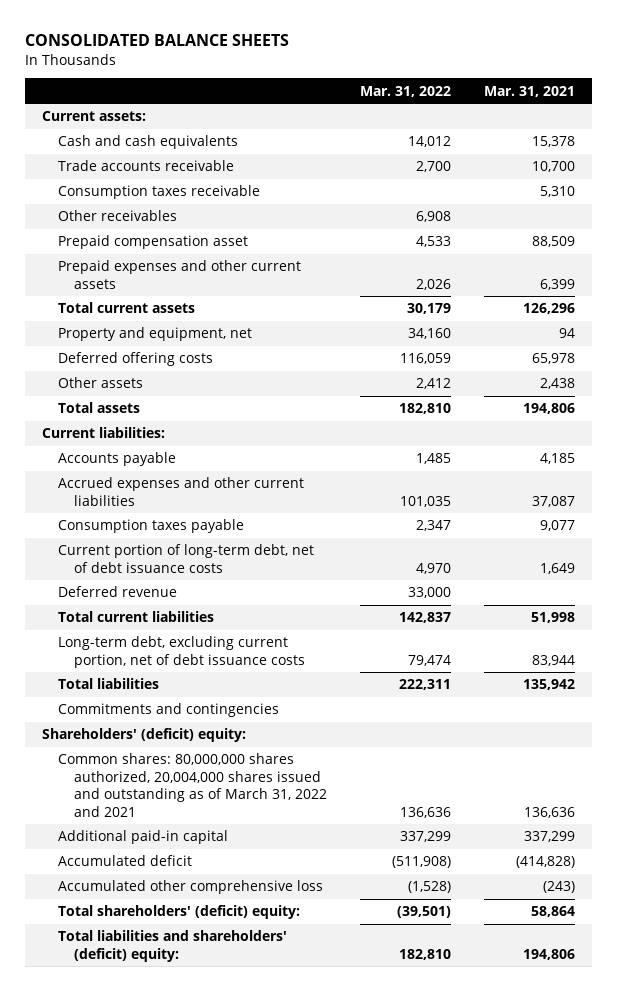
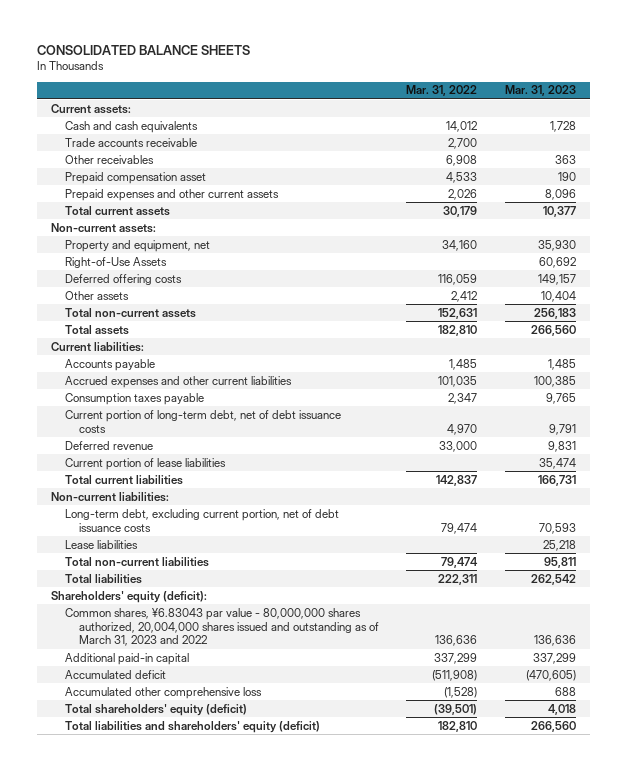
[484,85,576,97] Mar. 31, 2021 -> none
none -> [505,85,577,97] Mar. 31, 2023
[57,185,260,200] Consumption taxes receivable -> none
none -> [51,222,157,233] Non-current assets:
none -> [64,256,167,268] Right-of-Use Assets
none -> [64,307,196,318] Total non-current assets
none -> [64,457,226,470] Current portion of lease liabilities
none -> [51,491,170,502] Non-current liabilities:
none -> [64,539,138,549] Lease liabilities
none -> [64,556,209,567] Total non-current liabilities
[57,703,279,718] Commitments and contingencies -> none
[41,728,246,743] Shareholders' (deficit) equity: -> [51,590,208,603] Shareholders' equity (deficit):
[57,753,327,817] Common shares: 80,000,000 shares authorized, 20,004,000 shares issued and outstanding as of March 31, 2022 and 2021 -> [64,607,379,647] Common shares, ¥6.83043 par value - 80,000,000 shares authorized, 20,004,000 shares issued and outstanding as of March 31, 2023 and 2022
[57,905,300,920] Total shareholders' (deficit) equity: -> [64,703,247,716] Total shareholders' equity (deficit)
[57,930,287,962] Total liabilities and shareholders' (deficit) equity: -> [64,720,320,733] Total liabilities and shareholders' equity (deficit)

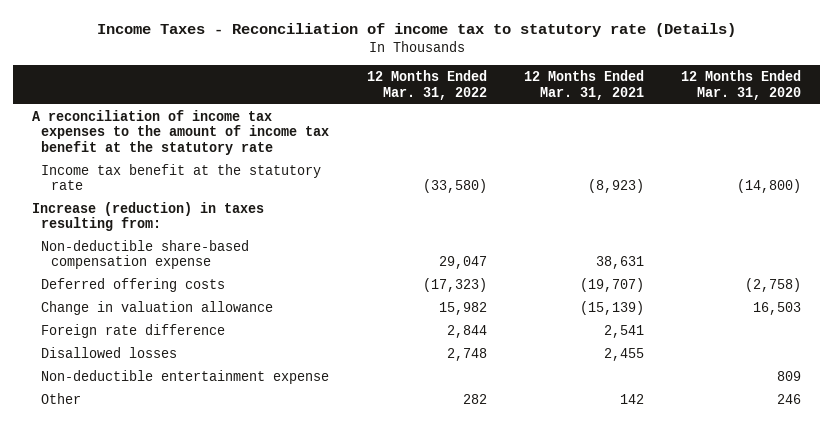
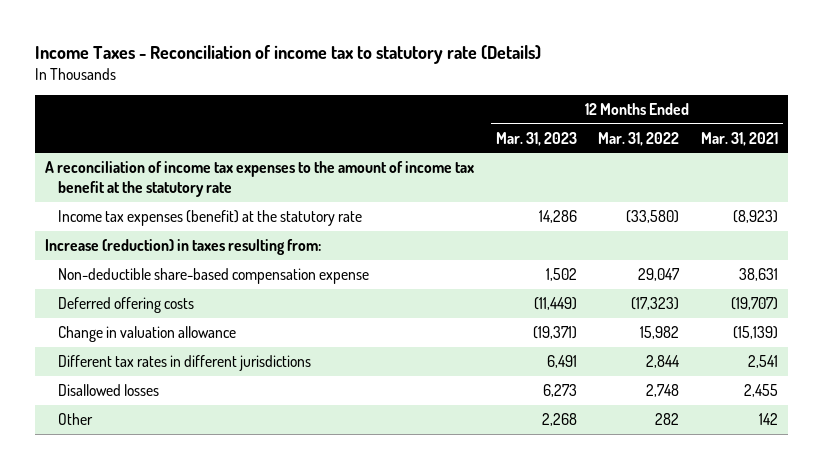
[681,69,802,100] 12 Months Ended Mar. 31, 2020 -> none
none -> [495,131,577,146] Mar. 31, 2023
[41,163,322,191] Income tax benefit at the statutory rate -> [57,209,362,226] Income tax expenses (benefit) at the statutory rate
[41,323,226,338] Foreign rate difference -> [57,354,311,371] Different tax rates in different jurisdictions
[41,369,330,384] Non-deductible entertainment expense -> none

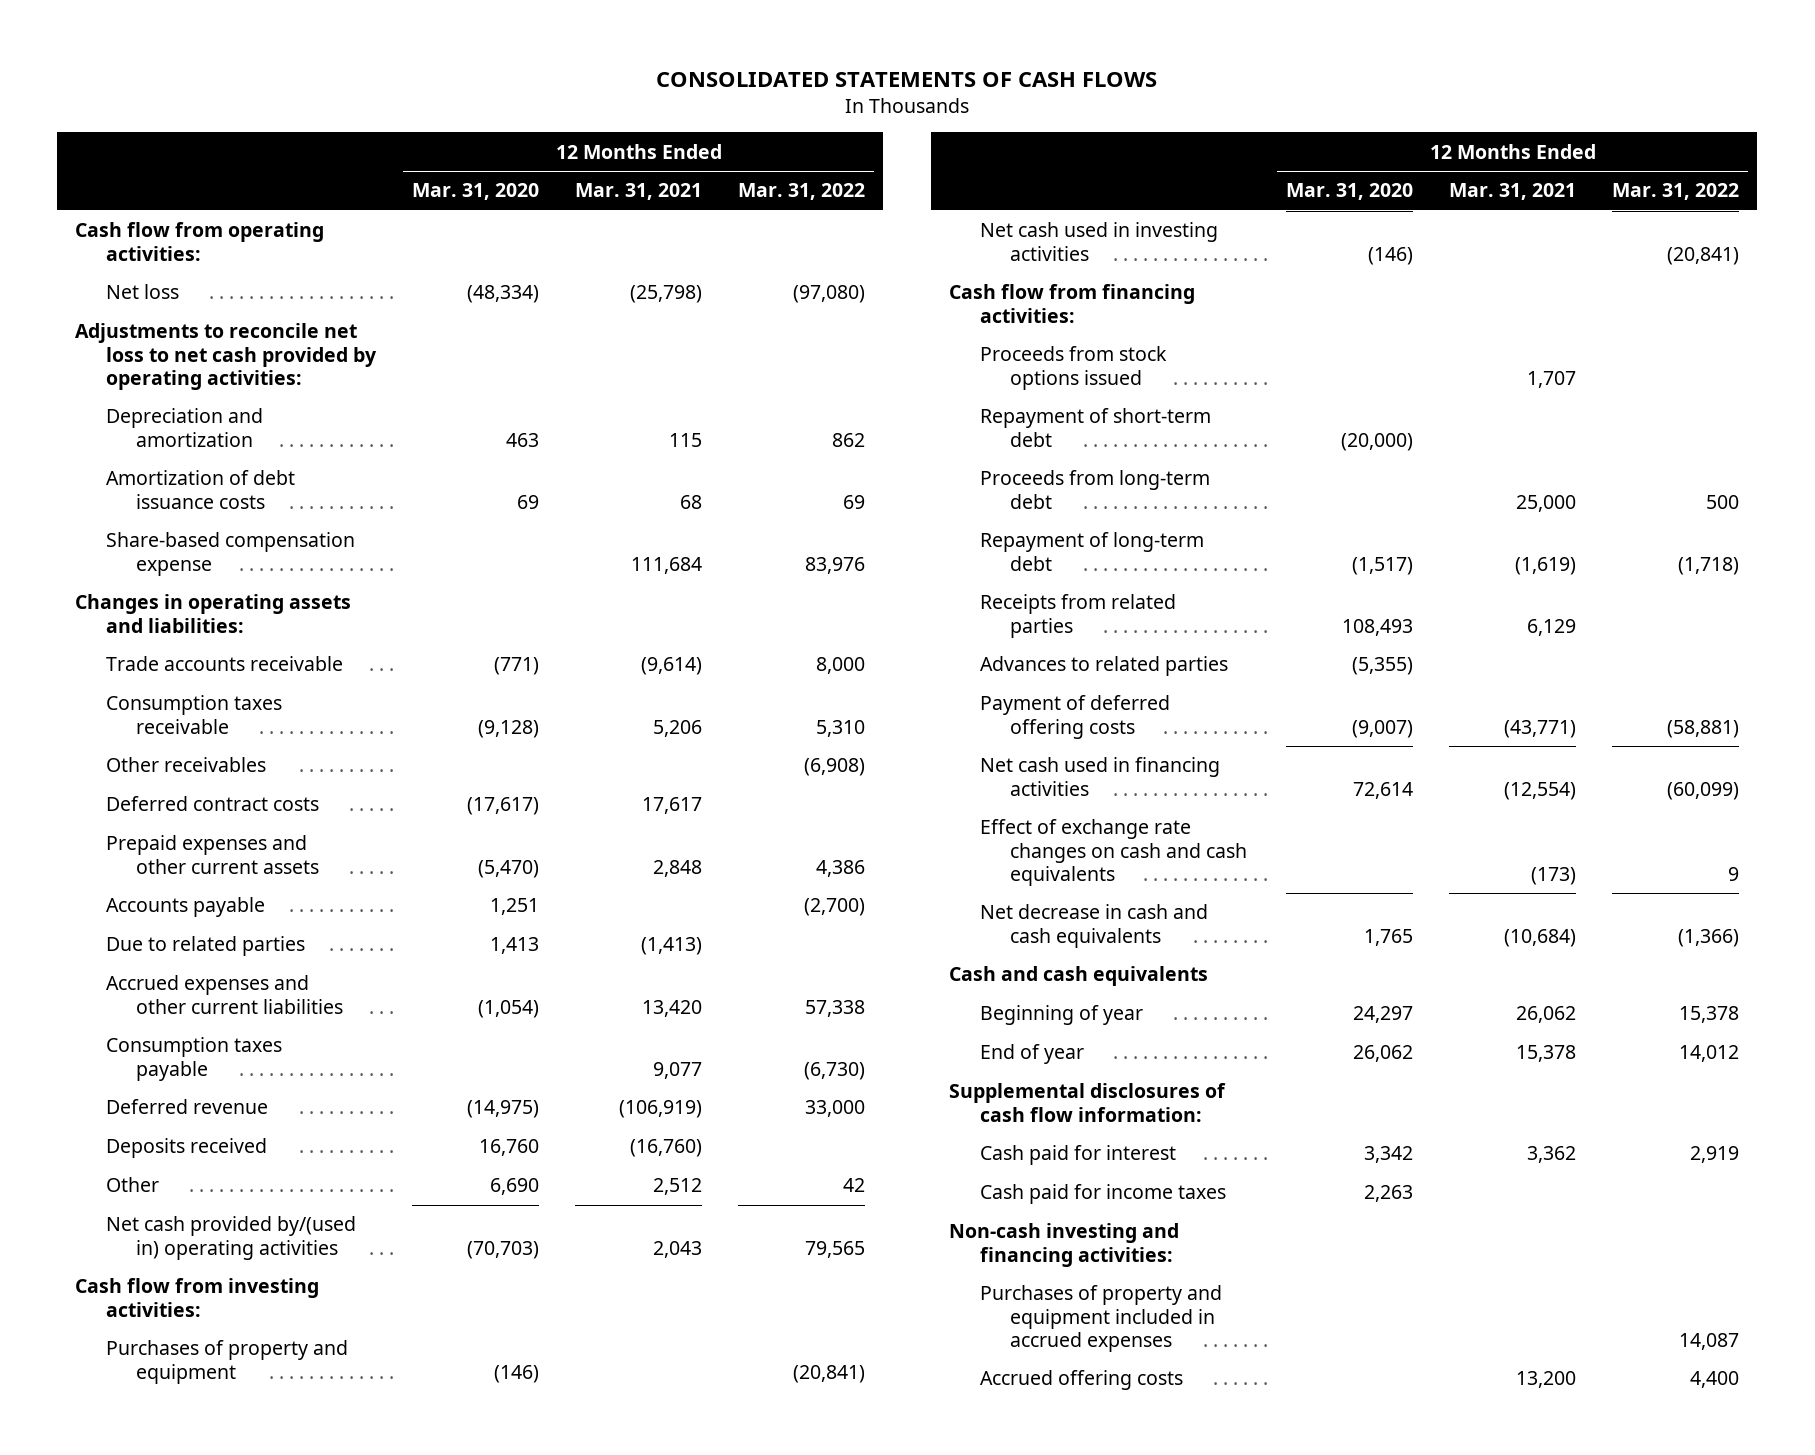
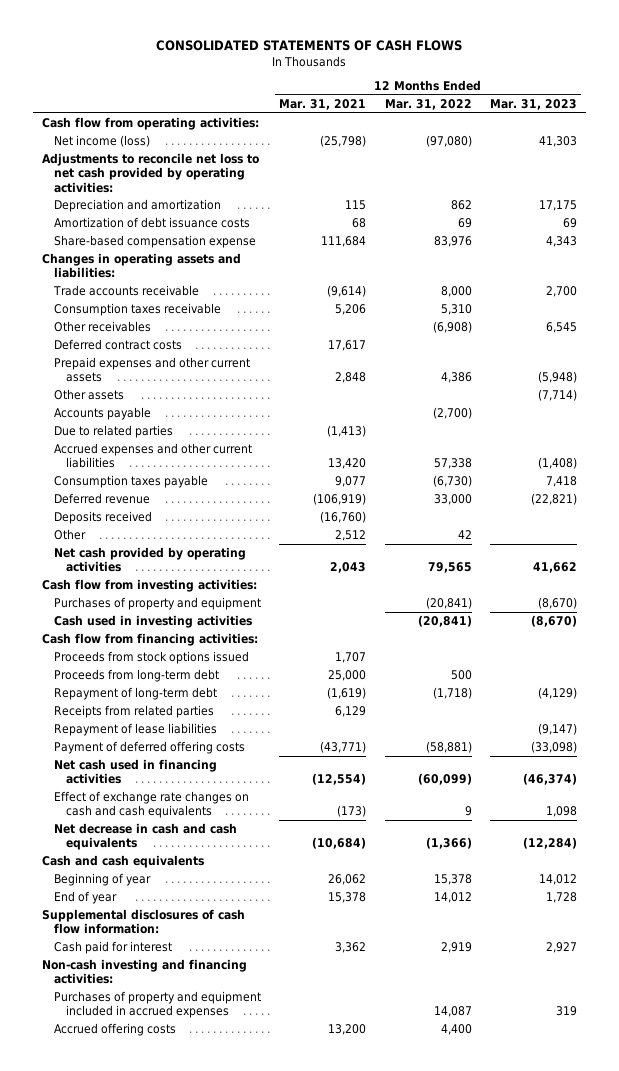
[411,183,539,201] Mar. 31, 2020 -> none
none -> [489,98,577,110] Mar. 31, 2023
[105,284,179,300] Net loss -> [54,135,151,148] Net income (loss)
none -> [54,389,125,401] Other assets
[105,1216,356,1260] Net cash provided by/(used in) operating activities -> [54,547,247,573] Net cash provided by operating activities
[979,222,1218,261] Net cash used in investing activities -> [54,615,253,629] Cash used in investing activities
[979,408,1211,447] Repayment of short-term debt -> none
[979,656,1228,677] Advances to related parties -> none
none -> [54,723,218,737] Repayment of lease liabilities
[979,1184,1226,1205] Cash paid for income taxes -> none

